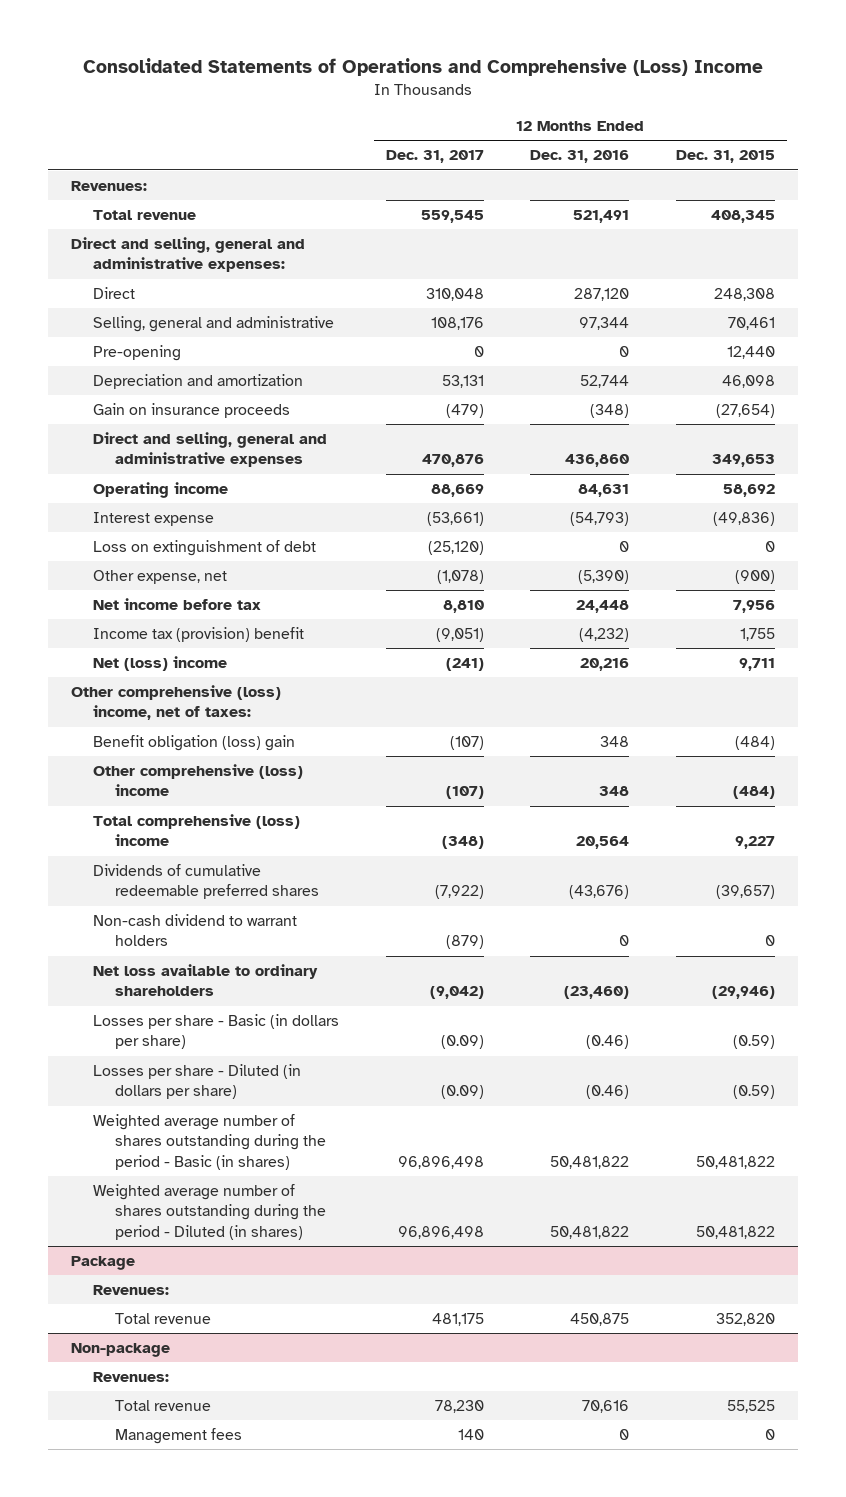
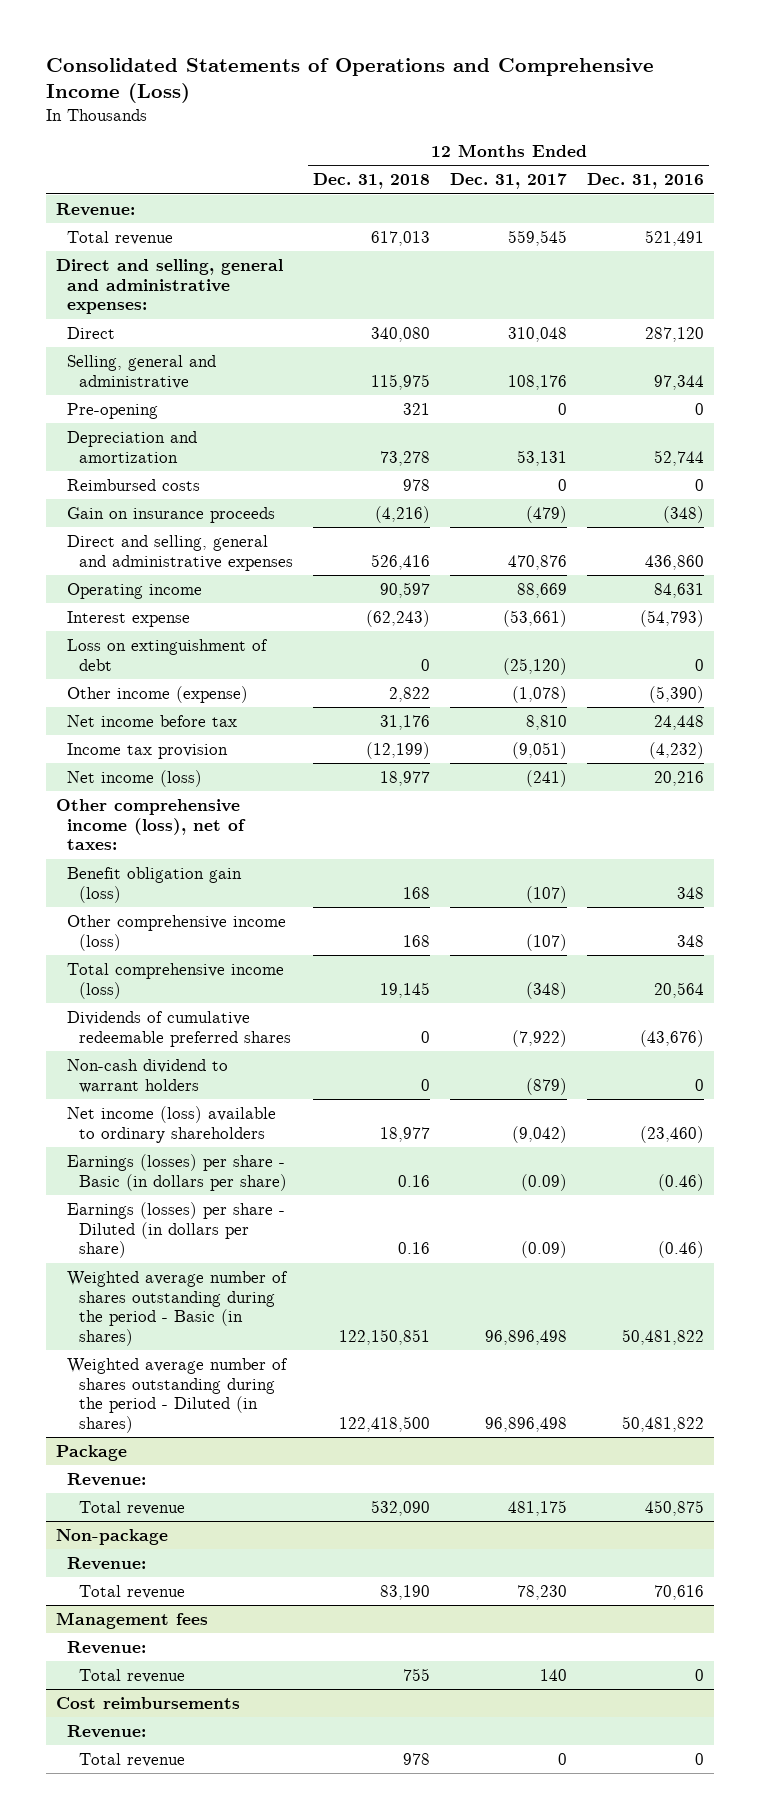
[83,58,764,77] Consolidated Statements of Operations and Comprehensive (Loss) Income -> [45,57,654,103] Consolidated Statements of Operations and Comprehensive Income (Loss)
[675,150,775,164] Dec. 31, 2015 -> none
none -> [313,173,431,190] Dec. 31, 2018
[71,181,148,192] Revenues: -> [55,202,135,216] Revenue:
none -> [67,478,201,491] Reimbursed costs
[93,570,228,585] Other expense, net -> [67,685,249,703] Other income (expense)
[93,627,305,643] Income tax (provision) benefit -> [67,742,229,759] Income tax provision
[93,656,228,672] Net (loss) income -> [67,769,203,787] Net income (loss)
[71,685,282,721] Other comprehensive (loss) income, net of taxes: -> [55,798,247,851] Other comprehensive income (loss), net of taxes:
[93,735,296,752] Benefit obligation (loss) gain -> [67,866,243,903] Benefit obligation gain (loss)
[93,764,304,797] Other comprehensive (loss) income -> [67,914,287,951] Other comprehensive income (loss)
[93,814,301,847] Total comprehensive (loss) income -> [67,962,285,999] Total comprehensive income (loss)
[93,964,319,997] Net loss available to ordinary shareholders -> [67,1105,277,1143] Net income (loss) available to ordinary shareholders
[93,1014,340,1050] Losses per share - Basic (in dollars per share) -> [67,1153,288,1191] Earnings (losses) per share - Basic (in dollars per share)
[93,1064,302,1100] Losses per share - Diluted (in dollars per share) -> [67,1201,286,1259] Earnings (losses) per share - Diluted (in dollars per share)
[93,1285,170,1296] Revenues: -> [67,1472,147,1486] Revenue:
[93,1372,170,1383] Revenues: -> [67,1556,147,1570] Revenue:
[114,1428,242,1445] Management fees -> none
none -> [55,1611,208,1629] Management fees
none -> [67,1640,147,1654] Revenue:
none -> [79,1668,186,1683] Total revenue
none -> [55,1696,240,1709] Cost reimbursements
none -> [67,1724,147,1738] Revenue:
none -> [79,1752,186,1767] Total revenue

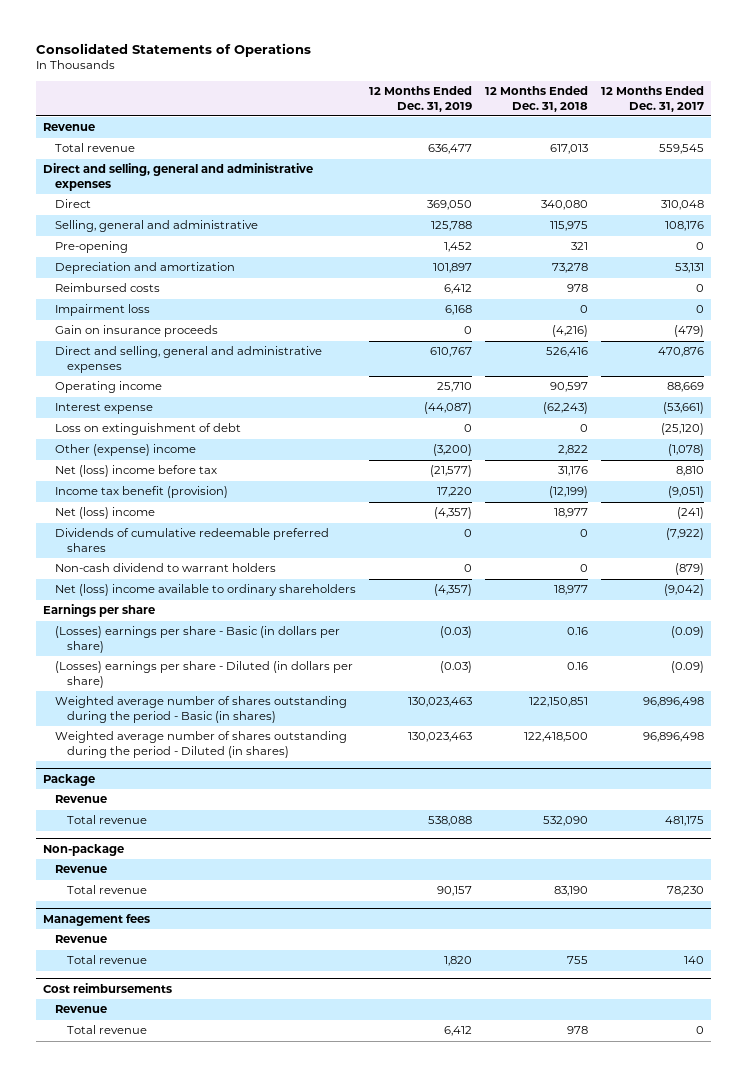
[45,57,654,103] Consolidated Statements of Operations and Comprehensive Income (Loss) -> [36,42,312,57] Consolidated Statements of Operations
[586,173,704,190] Dec. 31, 2016 -> none
none -> [368,85,472,112] 12 Months Ended Dec. 31, 2019
[55,202,135,216] Revenue: -> [42,123,95,132] Revenue
[55,258,283,315] Direct and selling, general and administrative expenses: -> [42,163,313,191] Direct and selling, general and administrative expenses
none -> [54,304,150,317] Impairment loss
[55,798,247,851] Other comprehensive income (loss), net of taxes: -> none
[67,866,243,903] Benefit obligation gain (loss) -> none
[67,914,287,951] Other comprehensive income (loss) -> none
[67,962,285,999] Total comprehensive income (loss) -> none
[67,685,249,703] Other income (expense) -> [54,444,196,457] Other (expense) income
[67,714,238,727] Net income before tax -> [54,465,217,478] Net (loss) income before tax
[67,742,229,759] Income tax provision -> [54,486,228,499] Income tax benefit (provision)
[67,769,203,787] Net income (loss) -> [54,507,155,520] Net (loss) income
[67,1105,277,1143] Net income (loss) available to ordinary shareholders -> [54,584,356,597] Net (loss) income available to ordinary shareholders
none -> [42,604,155,618] Earnings per share
[67,1153,288,1191] Earnings (losses) per share - Basic (in dollars per share) -> [54,626,340,653] (Losses) earnings per share - Basic (in dollars per share)
[67,1201,286,1259] Earnings (losses) per share - Diluted (in dollars per share) -> [54,661,353,688] (Losses) earnings per share - Diluted (in dollars per share)
[67,1472,147,1486] Revenue: -> [54,795,107,804] Revenue
[67,1556,147,1570] Revenue: -> [54,865,107,874] Revenue
[67,1640,147,1654] Revenue: -> [54,935,107,944] Revenue
[67,1724,147,1738] Revenue: -> [54,1005,107,1014] Revenue

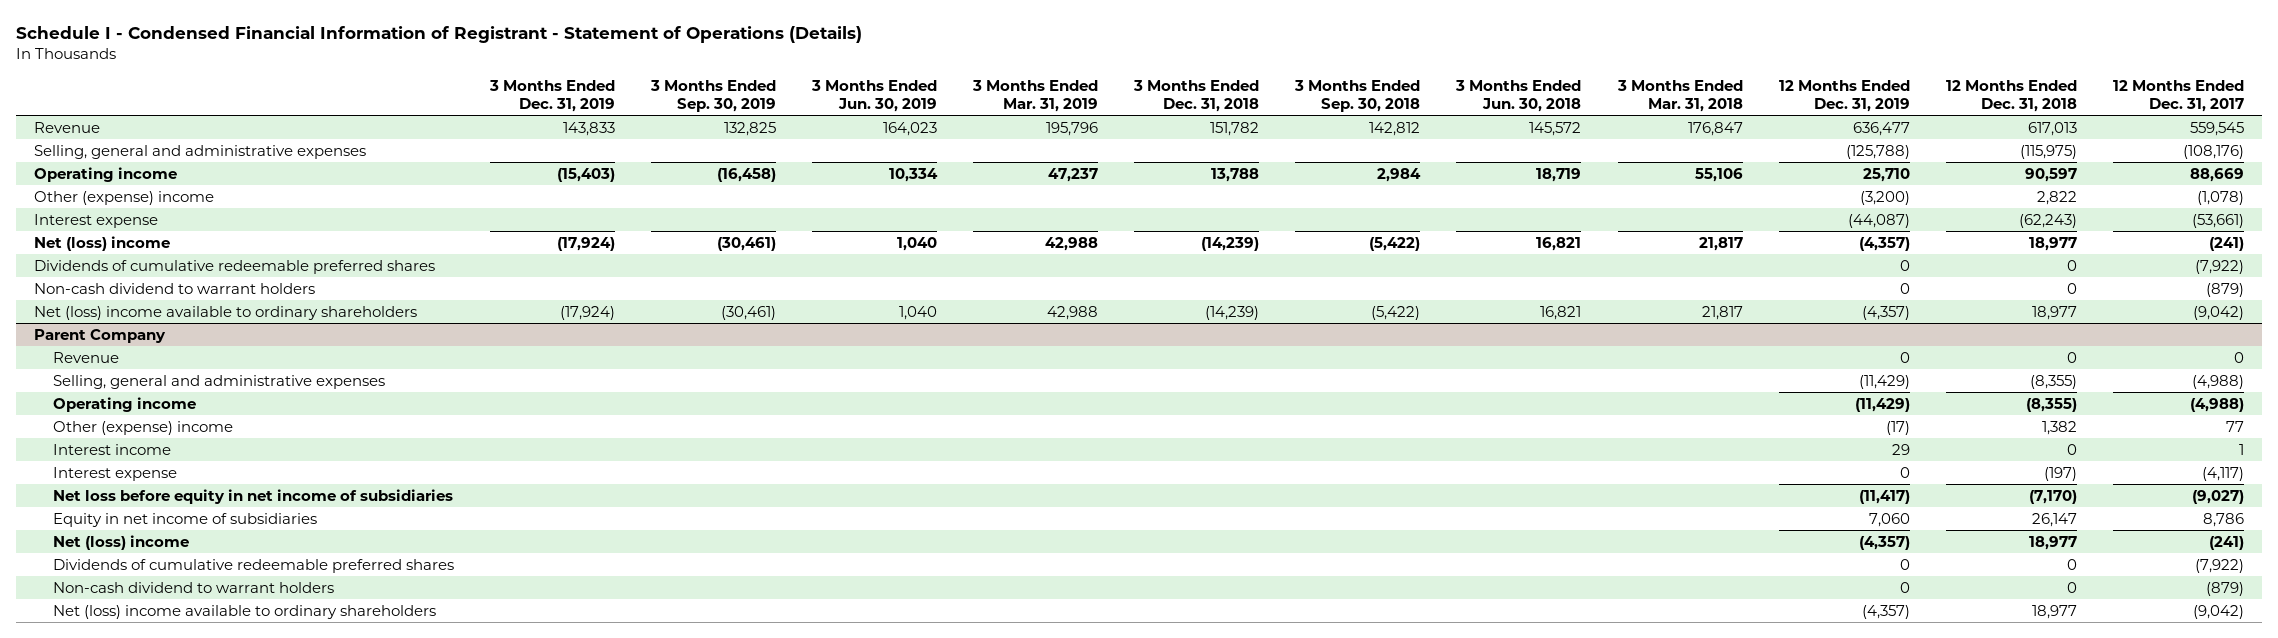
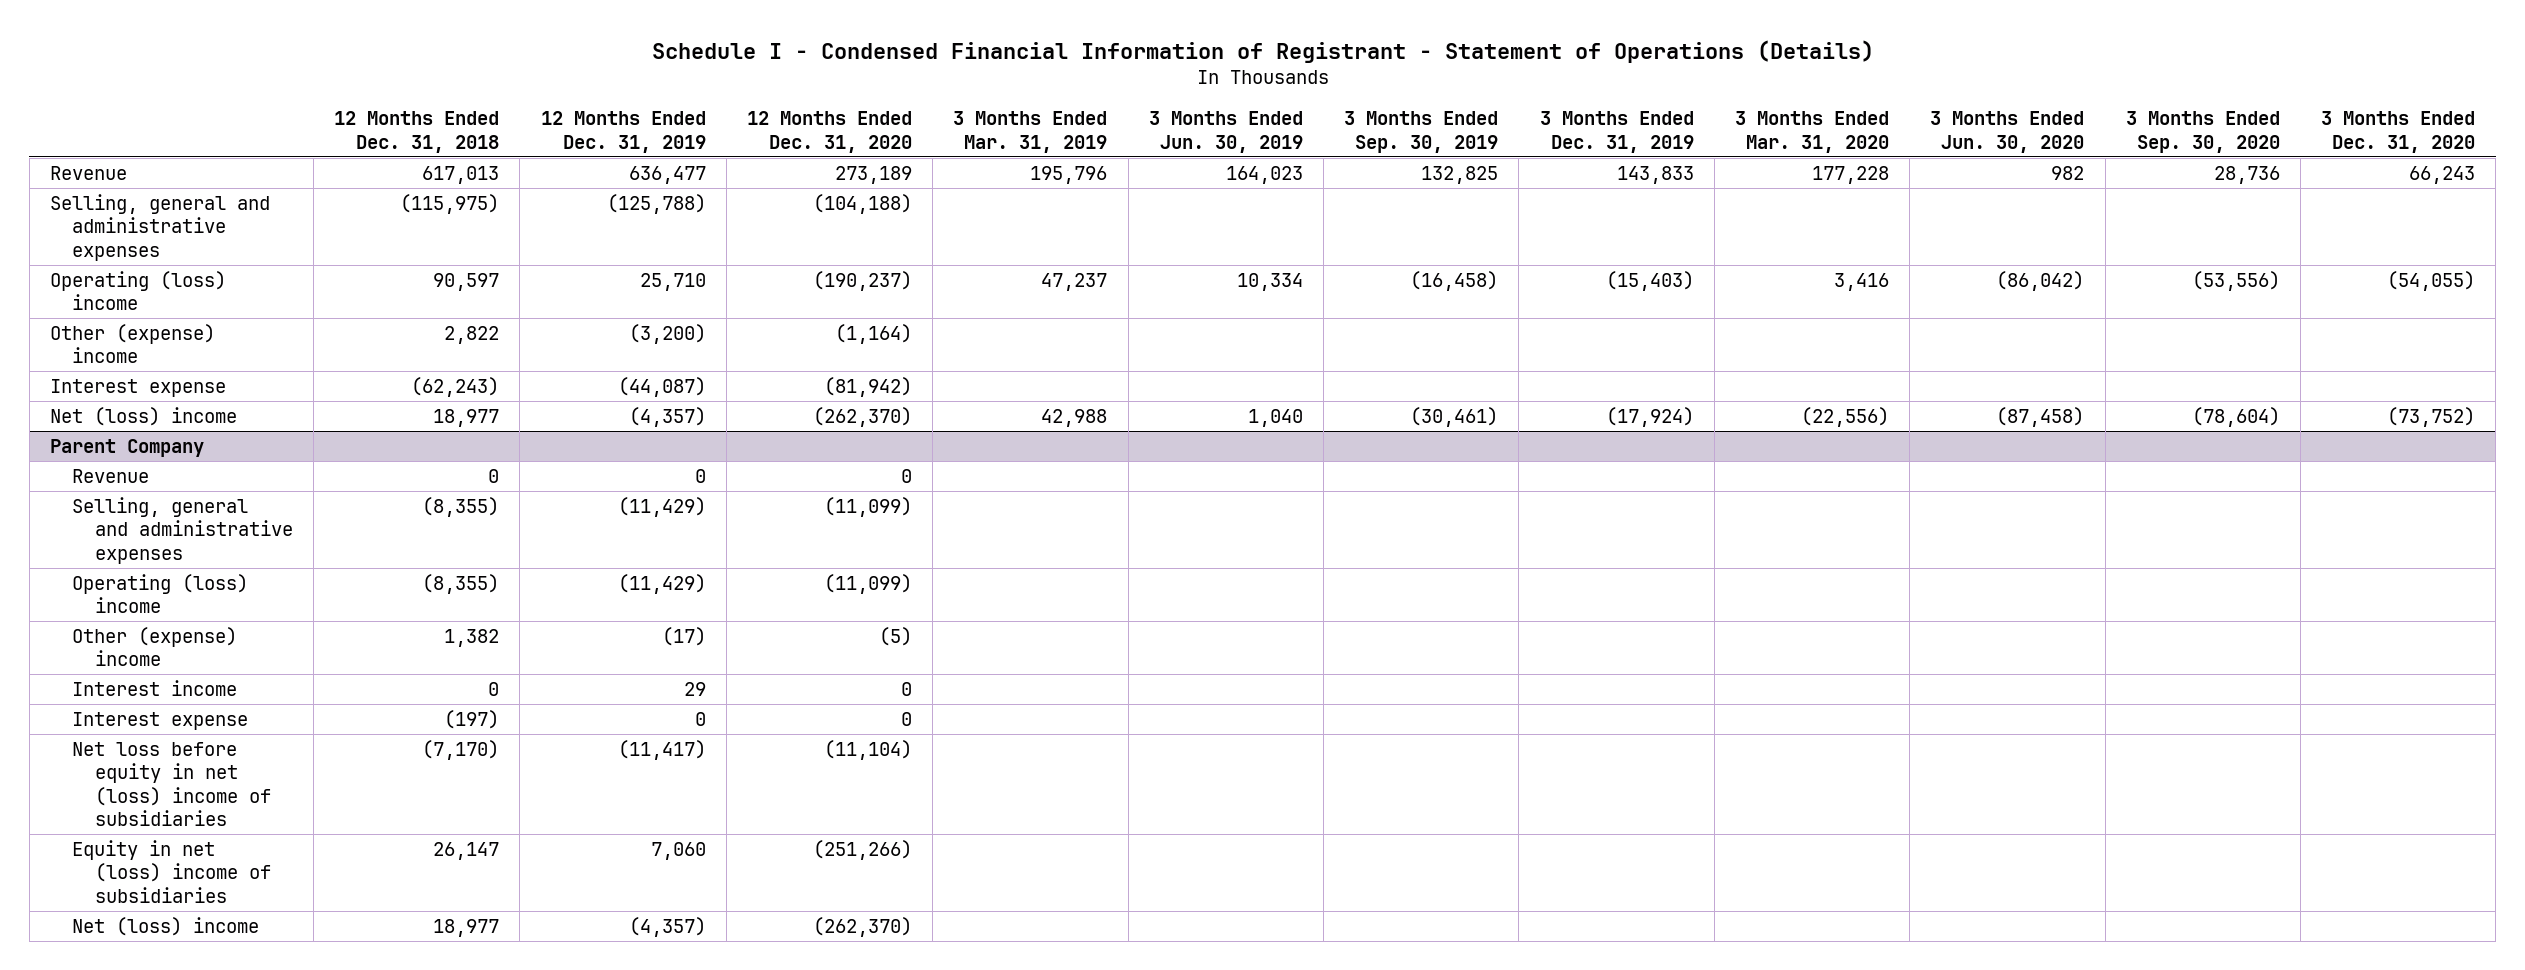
[1133,80,1260,112] 3 Months Ended Dec. 31, 2018 -> none
[1294,80,1421,112] 3 Months Ended Sep. 30, 2018 -> none
[1455,80,1582,112] 3 Months Ended Jun. 30, 2018 -> none
[1616,80,1743,112] 3 Months Ended Mar. 31, 2018 -> none
[2112,80,2244,112] 12 Months Ended Dec. 31, 2017 -> none
none -> [746,111,912,153] 12 Months Ended Dec. 31, 2020
none -> [1734,111,1889,153] 3 Months Ended Mar. 31, 2020
none -> [1930,111,2085,153] 3 Months Ended Jun. 30, 2020
none -> [2125,111,2280,153] 3 Months Ended Sep. 30, 2020
none -> [2321,111,2476,153] 3 Months Ended Dec. 31, 2020
[34,166,178,182] Operating income -> [49,270,226,311] Operating (loss) income
[34,259,436,274] Dividends of cumulative redeemable preferred shares -> none
[34,282,316,294] Non-cash dividend to warrant holders -> none
[34,305,418,320] Net (loss) income available to ordinary shareholders -> none
[53,396,197,412] Operating income -> [72,573,249,614] Operating (loss) income
[53,488,454,504] Net loss before equity in net income of subsidiaries -> [72,741,271,826] Net loss before equity in net (loss) income of subsidiaries
[53,512,318,527] Equity in net income of subsidiaries -> [72,839,271,903] Equity in net (loss) income of subsidiaries
[53,558,455,573] Dividends of cumulative redeemable preferred shares -> none
[53,581,335,593] Non-cash dividend to warrant holders -> none
[53,604,437,619] Net (loss) income available to ordinary shareholders -> none

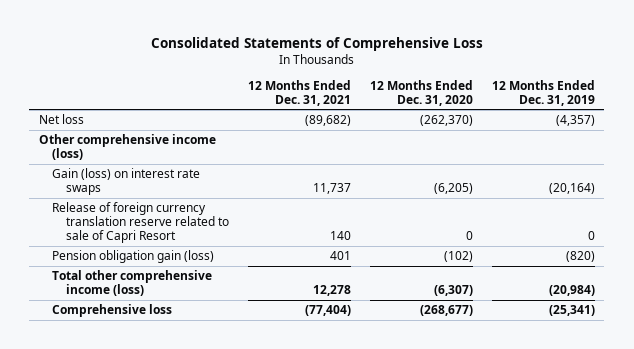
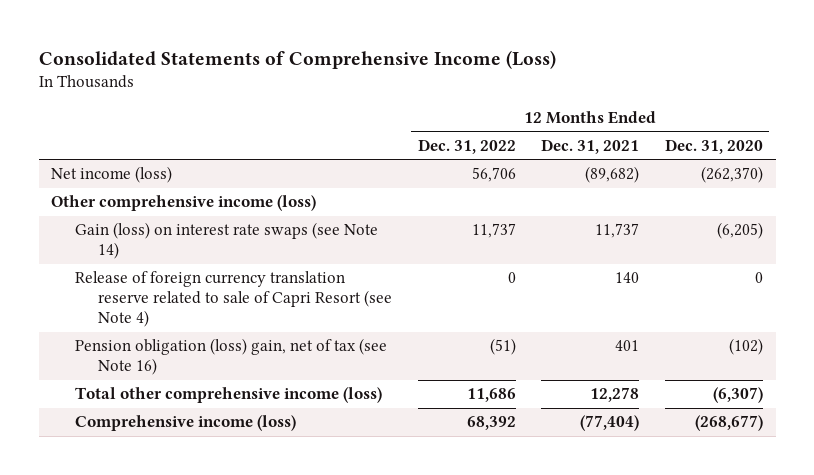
[150,36,483,51] Consolidated Statements of Comprehensive Loss -> [38,49,556,69] Consolidated Statements of Comprehensive Income (Loss)
[491,79,595,106] 12 Months Ended Dec. 31, 2019 -> none
none -> [417,139,516,155] Dec. 31, 2022
[38,114,84,125] Net loss -> [51,166,173,184] Net income (loss)
[52,168,201,196] Gain (loss) on interest rate swaps -> [74,222,378,260] Gain (loss) on interest rate swaps (see Note 14)
[52,202,230,244] Release of foreign currency translation reserve related to sale of Capri Resort -> [74,271,393,328] Release of foreign currency translation reserve related to sale of Capri Resort (see Note 4)
[52,250,215,264] Pension obligation gain (loss) -> [74,338,387,376] Pension obligation (loss) gain, net of tax (see Note 16)
[52,304,173,318] Comprehensive loss -> [74,415,296,432] Comprehensive income (loss)

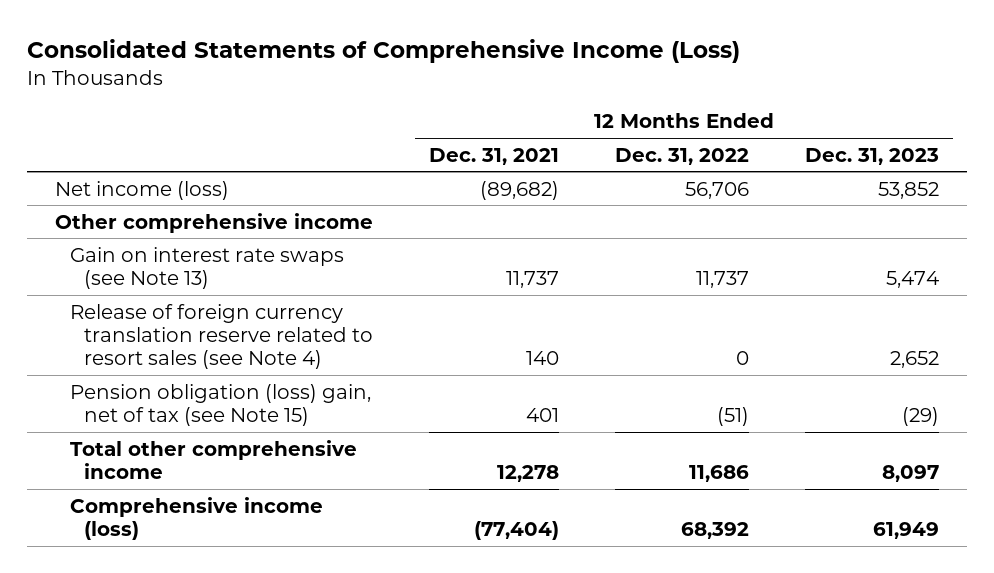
[665,139,764,155] Dec. 31, 2020 -> none
none -> [804,147,939,165] Dec. 31, 2023
[51,195,317,212] Other comprehensive income (loss) -> [54,212,373,233] Other comprehensive income
[74,222,378,260] Gain (loss) on interest rate swaps (see Note 14) -> [69,246,344,289] Gain on interest rate swaps (see Note 13)
[74,271,393,328] Release of foreign currency translation reserve related to sale of Capri Resort (see Note 4) -> [69,303,374,370] Release of foreign currency translation reserve related to resort sales (see Note 4)
[74,338,387,376] Pension obligation (loss) gain, net of tax (see Note 16) -> [69,383,371,426] Pension obligation (loss) gain, net of tax (see Note 15)
[74,387,382,404] Total other comprehensive income (loss) -> [69,439,357,479] Total other comprehensive income

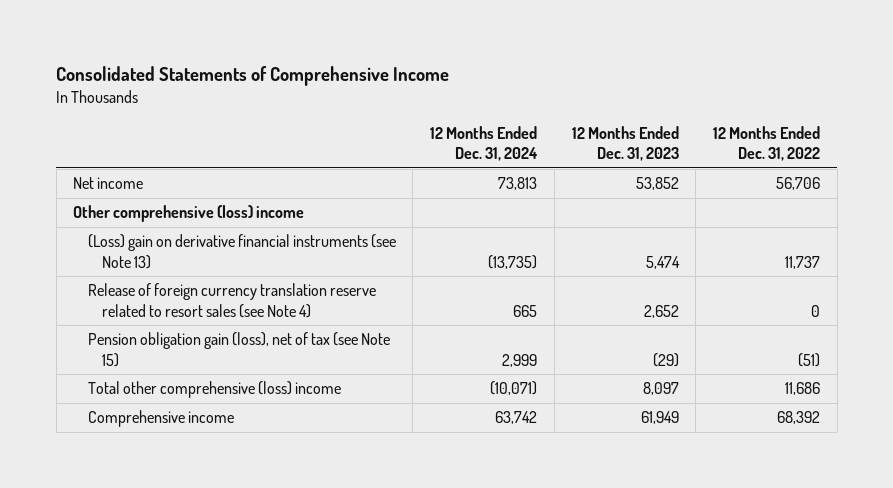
[26,38,740,63] Consolidated Statements of Comprehensive Income (Loss) -> [56,65,450,86] Consolidated Statements of Comprehensive Income
[429,147,560,165] Dec. 31, 2021 -> none
none -> [430,125,539,162] 12 Months Ended Dec. 31, 2024
[54,180,229,200] Net income (loss) -> [73,177,144,190] Net income
[54,212,373,233] Other comprehensive income -> [73,205,305,223] Other comprehensive (loss) income
[69,246,344,289] Gain on interest rate swaps (see Note 13) -> [87,234,396,269] (Loss) gain on derivative financial instruments (see Note 13)
[69,383,371,426] Pension obligation (loss) gain, net of tax (see Note 15) -> [87,332,390,367] Pension obligation gain (loss), net of tax (see Note 15)
[69,439,357,479] Total other comprehensive income -> [87,381,341,399] Total other comprehensive (loss) income
[69,496,323,540] Comprehensive income (loss) -> [87,410,234,428] Comprehensive income

